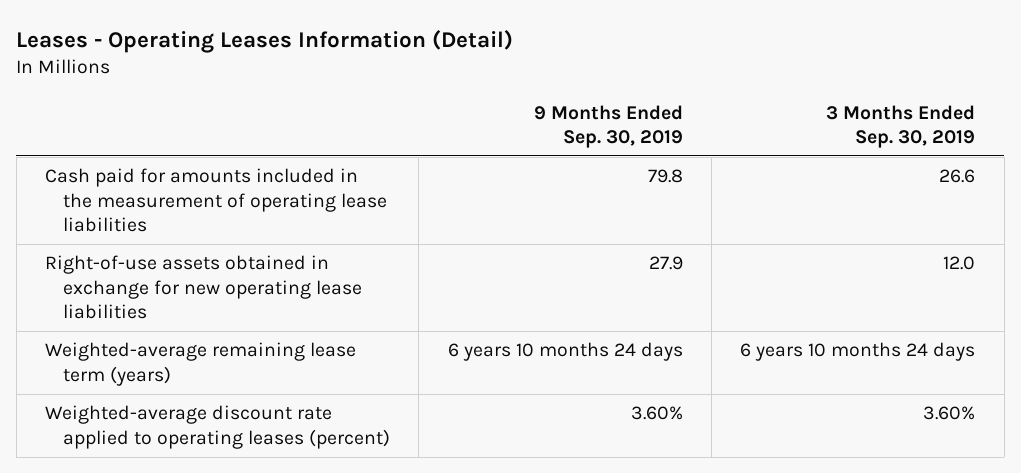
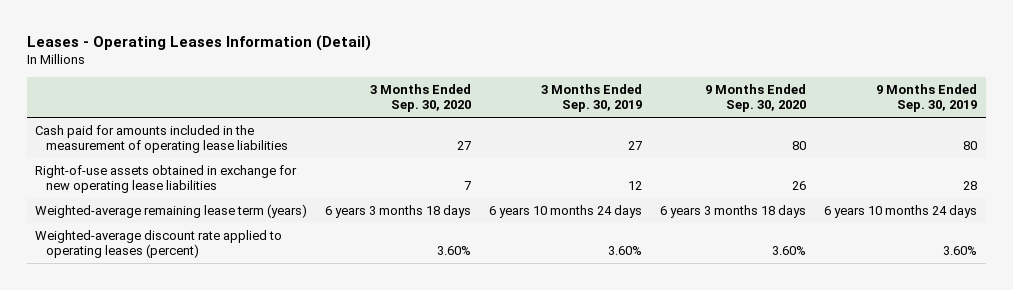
none -> [370,83,472,113] 3 Months Ended Sep. 30, 2020
none -> [705,83,807,113] 9 Months Ended Sep. 30, 2020
[647,169,683,184] 79.8 -> [963,141,978,151] 80
[939,169,976,184] 26.6 -> [628,141,643,151] 27
[648,256,683,271] 27.9 -> [963,181,978,191] 28
[943,256,976,271] 12.0 -> [628,181,643,191] 12

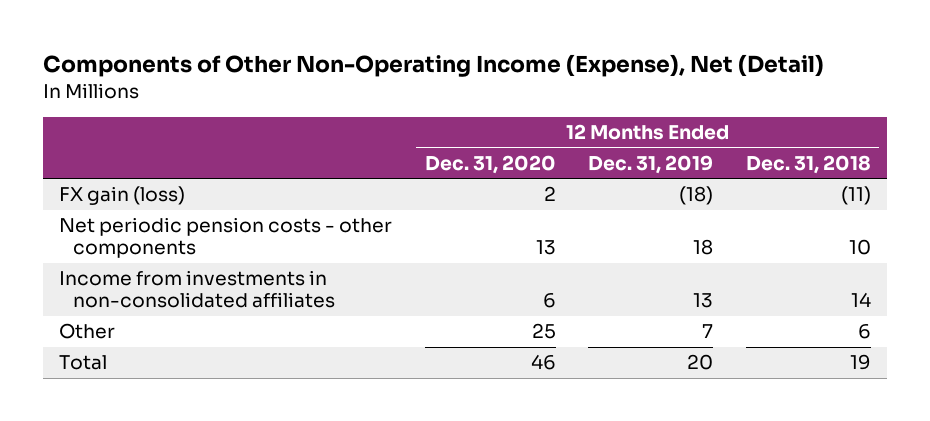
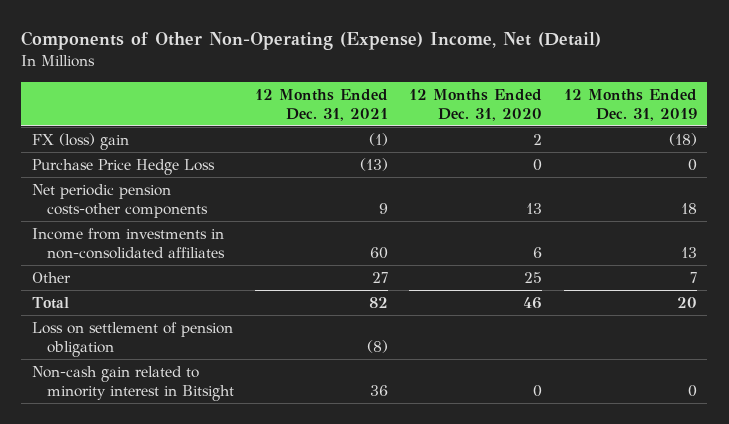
[42,54,824,78] Components of Other Non-Operating Income (Expense), Net (Detail) -> [21,31,602,51] Components of Other Non-Operating (Expense) Income, Net (Detail)
[745,154,871,174] Dec. 31, 2018 -> none
none -> [255,88,389,121] 12 Months Ended Dec. 31, 2021
[59,186,186,206] FX gain (loss) -> [31,132,129,150] FX (loss) gain
none -> [31,158,215,175] Purchase Price Hedge Loss
[59,217,393,259] Net periodic pension costs - other components -> [31,183,209,218] Net periodic pension costs-other components
none -> [31,321,233,357] Loss on settlement of pension obligation
none -> [31,365,235,401] Non-cash gain related to minority interest in Bitsight

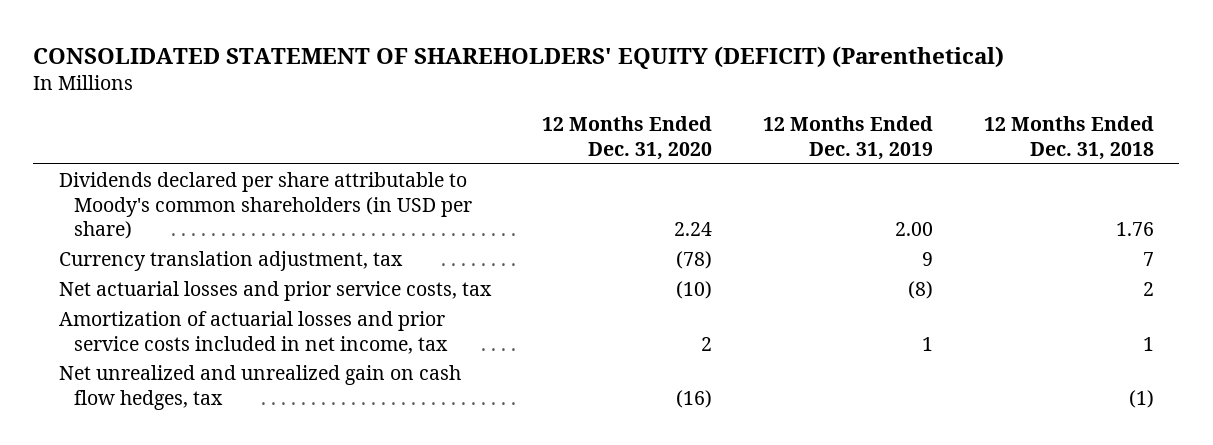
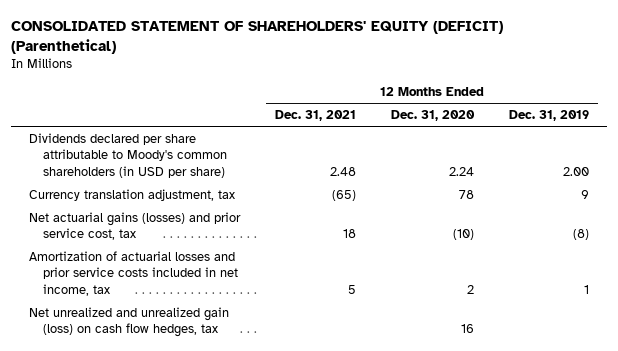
[983,116,1154,160] 12 Months Ended Dec. 31, 2018 -> none
none -> [274,110,356,122] Dec. 31, 2021
[675,250,712,269] (78) -> [458,189,474,199] 78
[58,280,492,301] Net actuarial losses and prior service costs, tax -> [28,211,241,241] Net actuarial gains (losses) and prior service cost, tax
[58,364,461,410] Net unrealized and unrealized gain on cash flow hedges, tax -> [28,306,229,338] Net unrealized and unrealized gain (loss) on cash flow hedges, tax
[675,389,712,408] (16) -> [460,324,474,334] 16

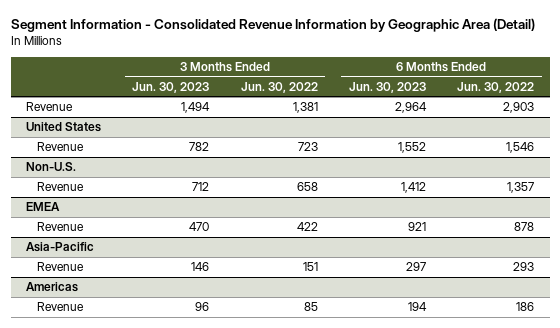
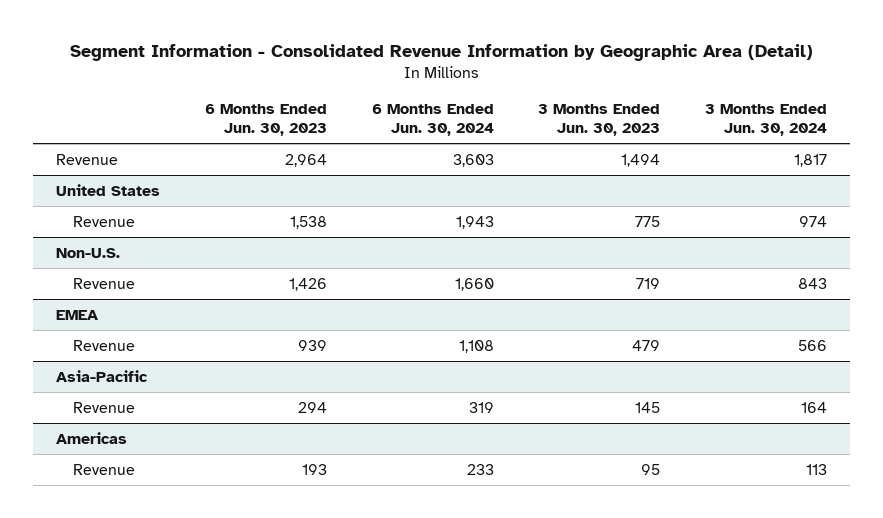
[240,81,318,93] Jun. 30, 2022 -> none
[456,81,534,93] Jun. 30, 2022 -> none
none -> [371,104,494,137] 6 Months Ended Jun. 30, 2024
none -> [705,104,828,137] 3 Months Ended Jun. 30, 2024
[189,142,210,152] 782 -> [635,215,661,227] 775
[397,142,426,154] 1,552 -> [289,215,327,229] 1,538
[192,182,210,192] 712 -> [636,277,661,289] 719
[400,182,426,194] 1,412 -> [288,277,327,291] 1,426
[189,222,210,232] 470 -> [632,339,661,351] 479
[407,222,426,232] 921 -> [297,339,327,351] 939
[191,262,210,272] 146 -> [635,401,661,413] 145
[405,262,426,272] 297 -> [297,401,327,413] 294
[195,302,210,312] 96 -> [641,463,661,475] 95
[407,302,427,312] 194 -> [301,463,327,475] 193

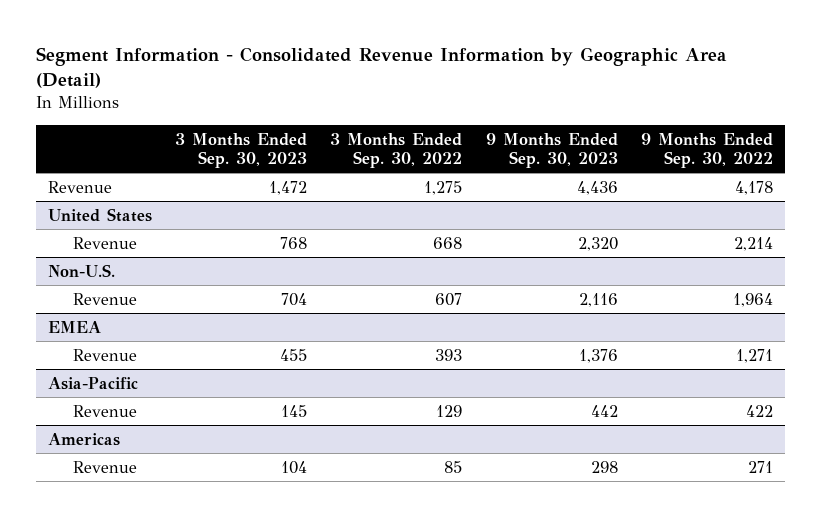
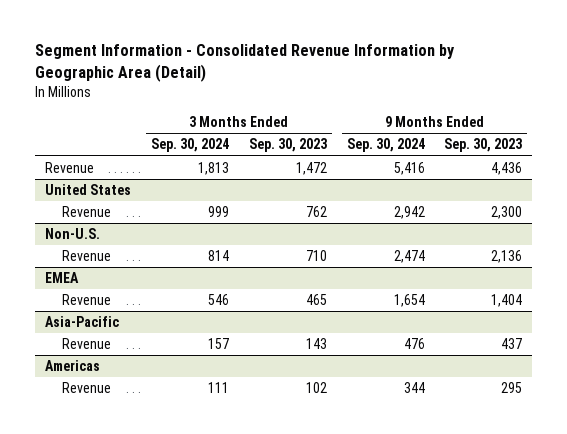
[330,132,463,168] 3 Months Ended Sep. 30, 2022 -> none
[640,132,773,168] 9 Months Ended Sep. 30, 2022 -> none
none -> [150,138,229,153] Sep. 30, 2024
none -> [346,138,425,153] Sep. 30, 2024
[279,236,307,249] 768 -> [305,206,327,218] 762
[577,236,618,251] 2,320 -> [491,206,523,220] 2,300
[280,292,307,306] 704 -> [305,250,327,262] 710
[578,292,618,307] 2,116 -> [491,250,523,264] 2,136
[279,348,307,361] 455 -> [305,294,327,306] 465
[578,348,618,363] 1,376 -> [491,294,523,308] 1,404
[280,404,307,417] 145 -> [305,338,327,350] 143
[590,404,618,417] 442 -> [501,338,523,350] 437
[280,460,307,474] 104 -> [305,382,327,394] 102
[590,460,618,473] 298 -> [501,382,523,394] 295

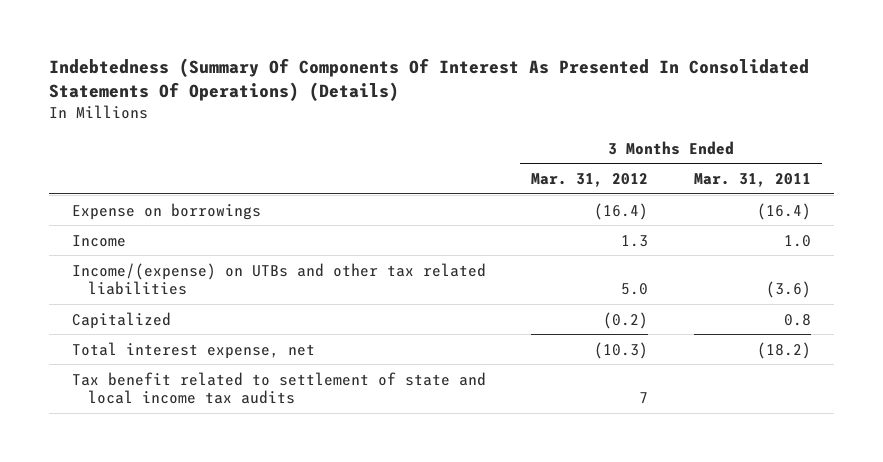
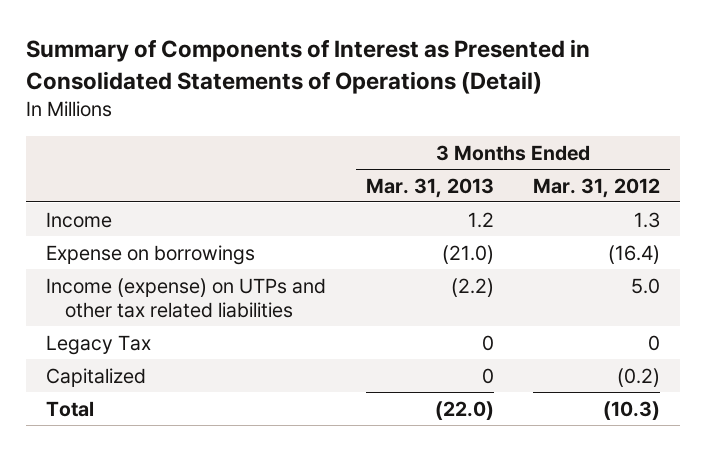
[49,57,810,101] Indebtedness (Summary Of Components Of Interest As Presented In Consolidated Statements Of Operations) (Details) -> [26,39,591,94] Summary of Components of Interest as Presented in Consolidated Statements of Operations (Detail)
[694,173,812,188] Mar. 31, 2011 -> none
none -> [365,177,494,198] Mar. 31, 2013
[71,202,261,220] Expense on borrowings -> [45,244,255,265] Expense on borrowings
[71,262,486,296] Income/(expense) on UTBs and other tax related liabilities -> [45,277,326,318] Income (expense) on UTPs and other tax related liabilities
none -> [45,334,151,355] Legacy Tax
[71,371,486,405] Tax benefit related to settlement of state and local income tax audits -> none
[71,341,315,359] Total interest expense, net -> [45,400,94,417] Total

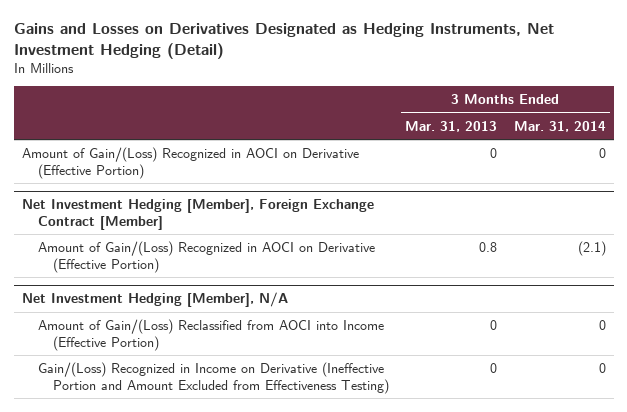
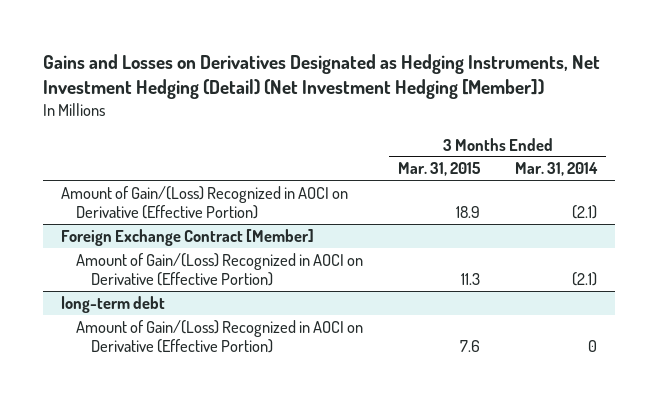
[13,23,554,60] Gains and Losses on Derivatives Designated as Hedging Instruments, Net Investment Hedging (Detail) -> [43,53,601,100] Gains and Losses on Derivatives Designated as Hedging Instruments, Net Investment Hedging (Detail) (Net Investment Hedging [Member])
[405,120,498,132] Mar. 31, 2013 -> none
none -> [398,162,482,177] Mar. 31, 2015
[21,146,359,179] Amount of Gain/(Loss) Recognized in AOCI on Derivative (Effective Portion) -> none
[21,199,374,230] Net Investment Hedging [Member], Foreign Exchange Contract [Member] -> none
[21,292,288,308] Net Investment Hedging [Member], N/A -> none
[37,318,384,351] Amount of Gain/(Loss) Reclassified from AOCI into Income (Effective Portion) -> none
[37,361,390,394] Gain/(Loss) Recognized in Income on Derivative (Ineffective Portion and Amount Excluded from Effectiveness Testing) -> none
none -> [60,228,314,246] Foreign Exchange Contract [Member]
none -> [75,252,363,286] Amount of Gain/(Loss) Recognized in AOCI on Derivative (Effective Portion)
none -> [60,295,165,313] long-term debt
none -> [75,319,363,353] Amount of Gain/(Loss) Recognized in AOCI on Derivative (Effective Portion)

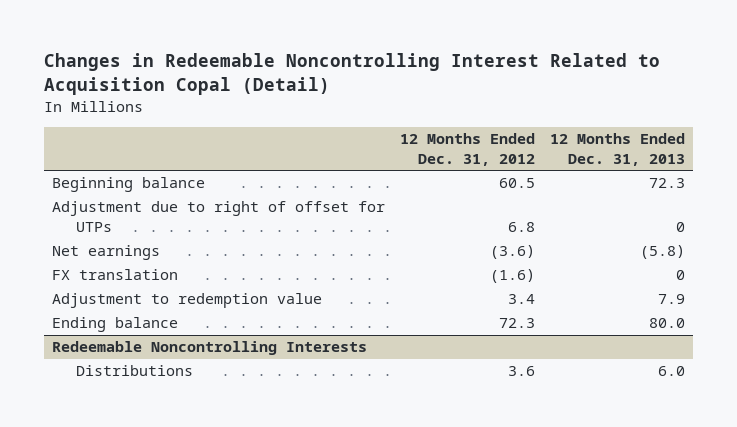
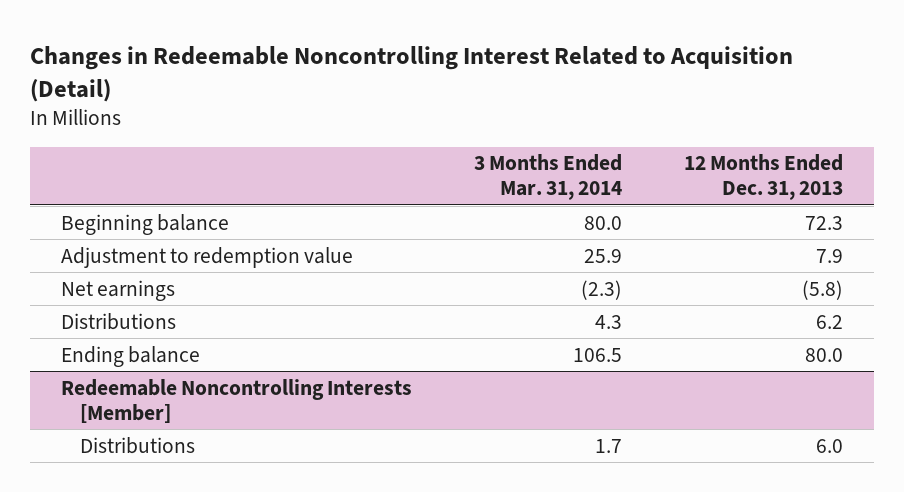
[43,53,660,96] Changes in Redeemable Noncontrolling Interest Related to Acquisition Copal (Detail) -> [30,45,794,102] Changes in Redeemable Noncontrolling Interest Related to Acquisition (Detail)
[399,133,535,166] 12 Months Ended Dec. 31, 2012 -> none
none -> [474,154,623,201] 3 Months Ended Mar. 31, 2014
[51,201,385,233] Adjustment due to right of offset for UTPs -> none
[51,269,178,281] FX translation -> none
[51,245,160,261] Net earnings -> [61,279,176,301] Net earnings
none -> [61,312,177,330] Distributions
[51,341,367,356] Redeemable Noncontrolling Interests -> [61,378,413,423] Redeemable Noncontrolling Interests [Member]

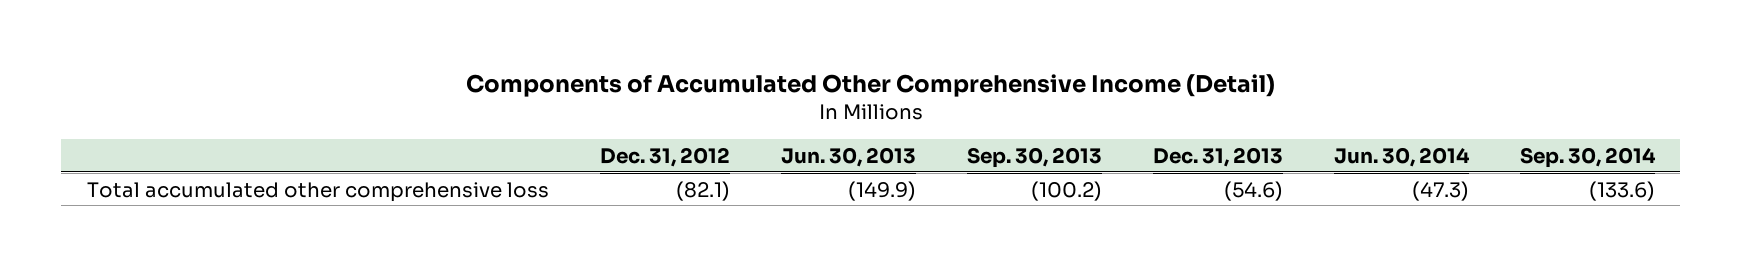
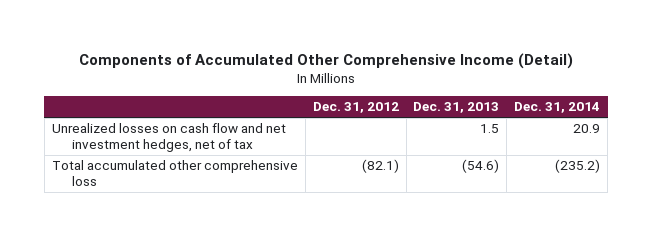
[780,146,916,167] Jun. 30, 2013 -> none
[966,146,1102,168] Sep. 30, 2013 -> none
[1333,146,1470,167] Jun. 30, 2014 -> none
[1519,146,1656,168] Sep. 30, 2014 -> none
none -> [514,102,601,114] Dec. 31, 2014
none -> [51,123,286,153] Unrealized losses on cash flow and net investment hedges, net of tax

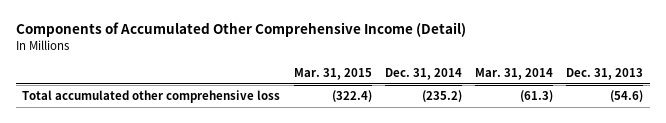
[312,102,399,114] Dec. 31, 2012 -> none
none -> [293,67,372,80] Mar. 31, 2015
none -> [475,67,554,80] Mar. 31, 2014
[51,123,286,153] Unrealized losses on cash flow and net investment hedges, net of tax -> none

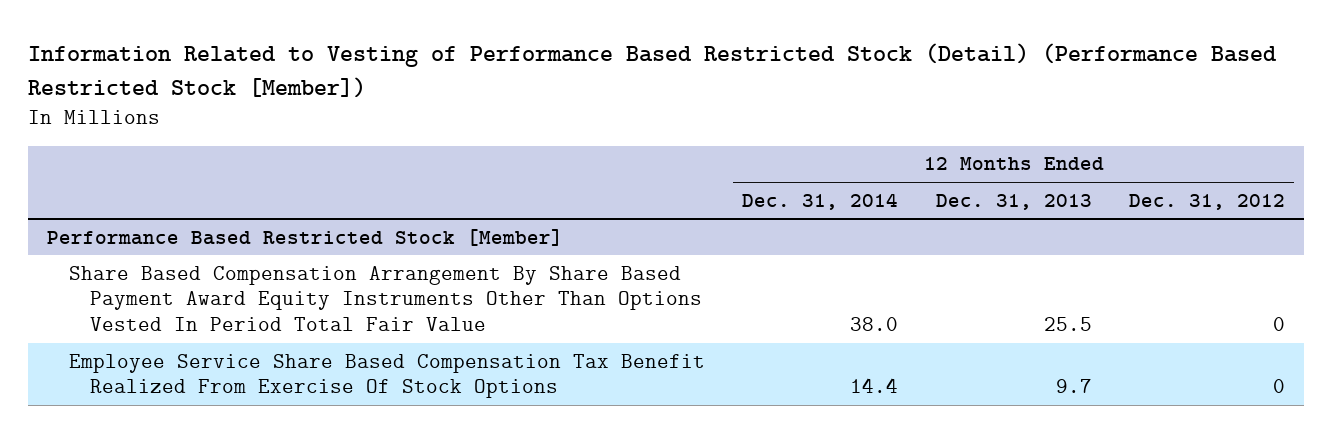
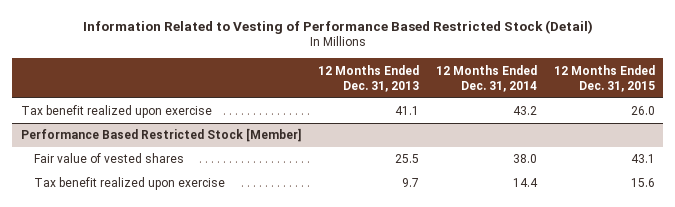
[27,43,1277,98] Information Related to Vesting of Performance Based Restricted Stock (Detail) (Performance Based Restricted Stock [Member]) -> [82,19,593,34] Information Related to Vesting of Performance Based Restricted Stock (Detail)
[1129,193,1286,210] Dec. 31, 2012 -> none
none -> [553,64,655,92] 12 Months Ended Dec. 31, 2015
none -> [20,105,212,119] Tax benefit realized upon exercise
[68,265,703,331] Share Based Compensation Arrangement By Share Based Payment Award Equity Instruments Other Than Options Vested In Period Total Fair Value -> [34,153,185,164] Fair value of vested shares
[68,353,705,399] Employee Service Share Based Compensation Tax Benefit Realized From Exercise Of Stock Options -> [34,177,226,191] Tax benefit realized upon exercise

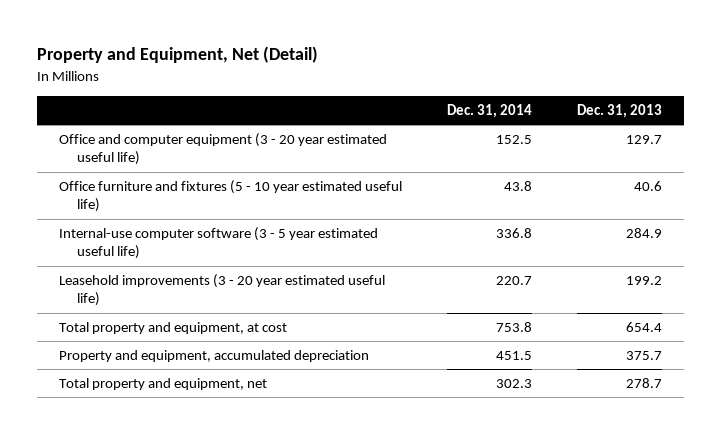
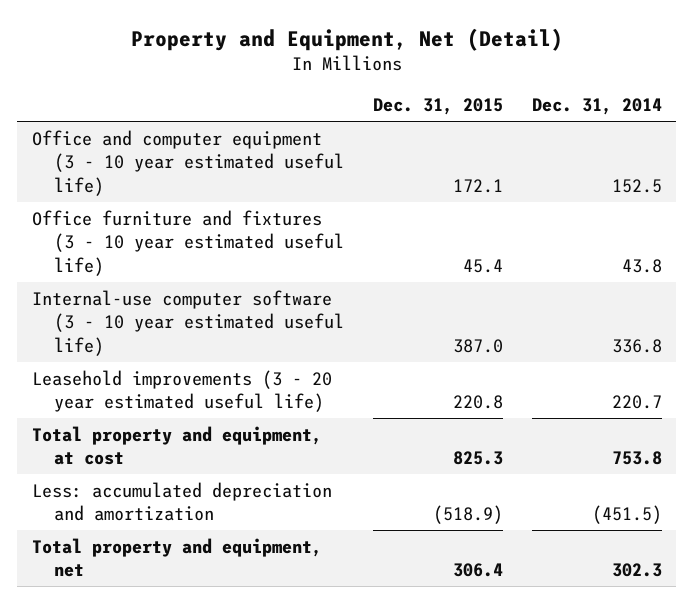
[576,103,662,118] Dec. 31, 2013 -> none
none -> [373,98,504,116] Dec. 31, 2015
[59,133,388,166] Office and computer equipment (3 - 20 year estimated useful life) -> [31,129,345,196] Office and computer equipment (3 - 10 year estimated useful life)
[59,180,403,213] Office furniture and fixtures (5 - 10 year estimated useful life) -> [31,209,345,276] Office furniture and fixtures (3 - 10 year estimated useful life)
[59,227,379,260] Internal-use computer software (3 - 5 year estimated useful life) -> [31,289,345,356] Internal-use computer software (3 - 10 year estimated useful life)
[59,350,370,363] Property and equipment, accumulated depreciation -> [31,481,332,522] Less: accumulated depreciation and amortization
[495,351,532,361] 451.5 -> [591,505,662,525] (451.5)

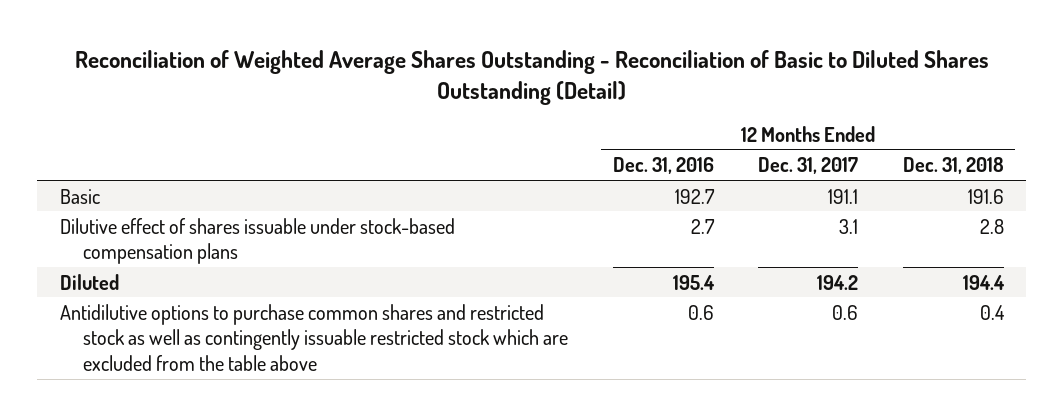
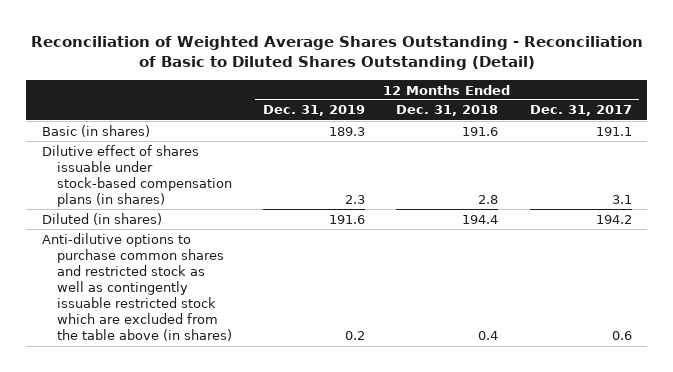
[612,157,714,175] Dec. 31, 2016 -> none
none -> [262,105,365,117] Dec. 31, 2019
[59,188,100,204] Basic -> [41,124,150,137] Basic (in shares)
[59,217,455,265] Dilutive effect of shares issuable under stock-based compensation plans -> [41,144,232,208] Dilutive effect of shares issuable under stock-based compensation plans (in shares)
[59,273,119,290] Diluted -> [41,212,162,225] Diluted (in shares)
[59,303,568,371] Antidilutive options to purchase common shares and restricted stock as well as contingently issuable restricted stock which are excluded from the table above -> [41,232,232,342] Anti-dilutive options to purchase common shares and restricted stock as well as contingently issuable restricted stock which are excluded from the table above (in shares)

